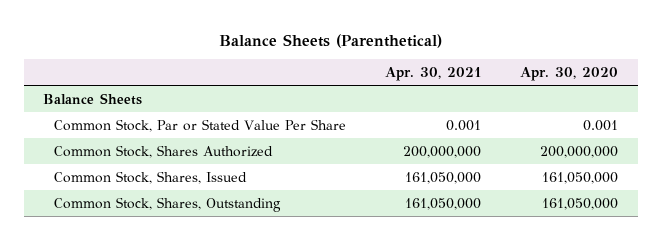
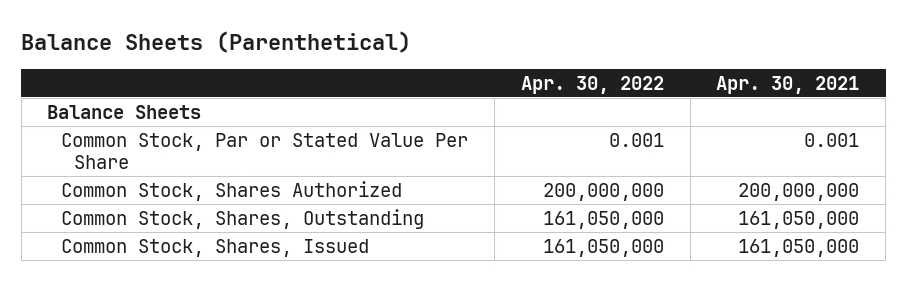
[520,67,619,82] Apr. 30, 2020 -> none
none -> [520,75,664,94] Apr. 30, 2022
[53,170,247,184] Common Stock, Shares, Issued -> [60,238,369,257] Common Stock, Shares, Issued

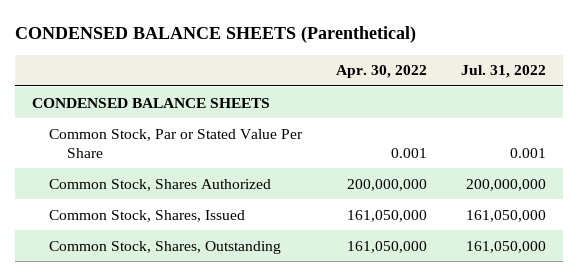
[21,30,412,53] Balance Sheets (Parenthetical) -> [14,25,416,43] CONDENSED BALANCE SHEETS (Parenthetical)
[716,75,860,94] Apr. 30, 2021 -> none
none -> [460,65,546,79] Jul. 31, 2022
[47,104,202,119] Balance Sheets -> [31,97,270,108] CONDENSED BALANCE SHEETS
[60,208,424,229] Common Stock, Shares, Outstanding -> [49,240,282,254] Common Stock, Shares, Outstanding

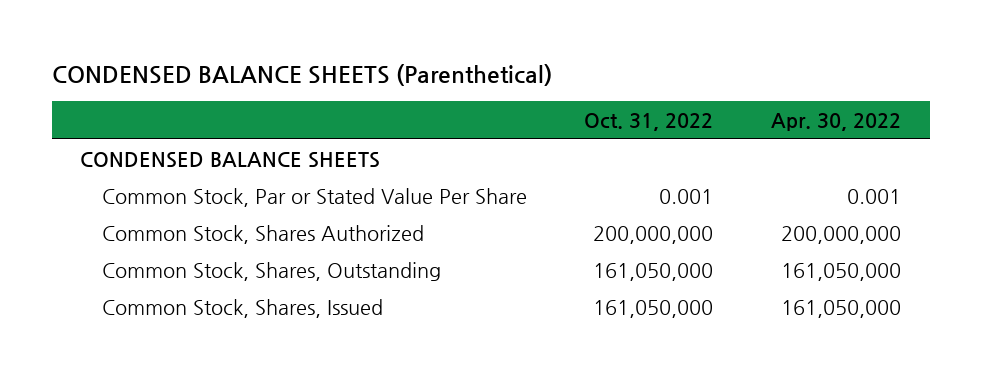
[460,65,546,79] Jul. 31, 2022 -> none
none -> [584,112,714,131] Oct. 31, 2022
[49,209,246,222] Common Stock, Shares, Issued -> [101,298,383,318] Common Stock, Shares, Issued

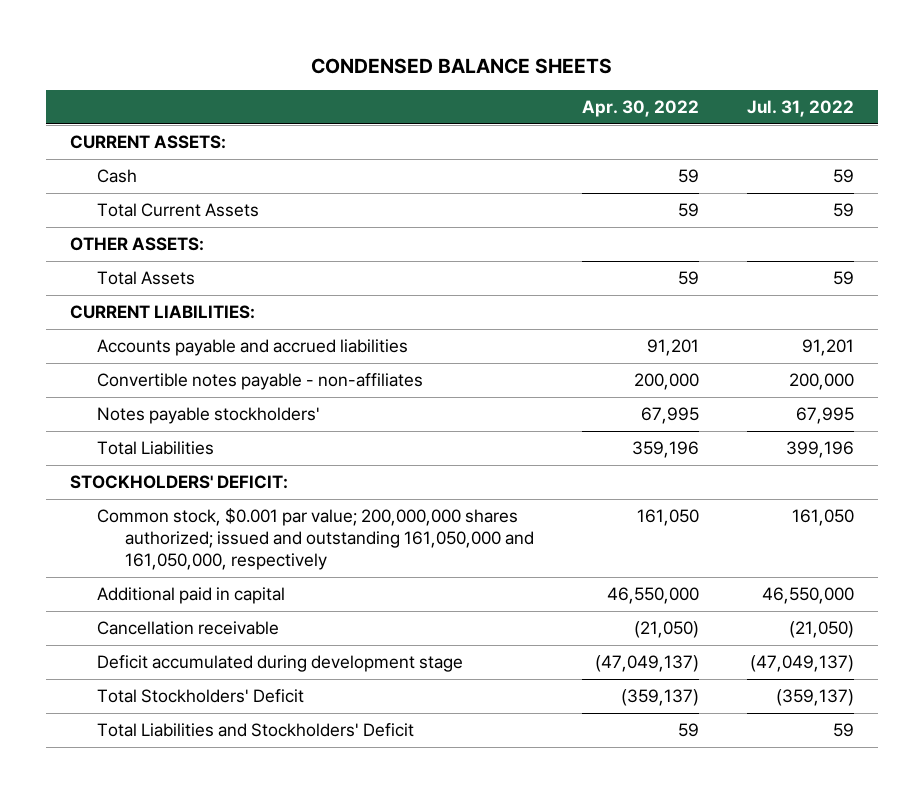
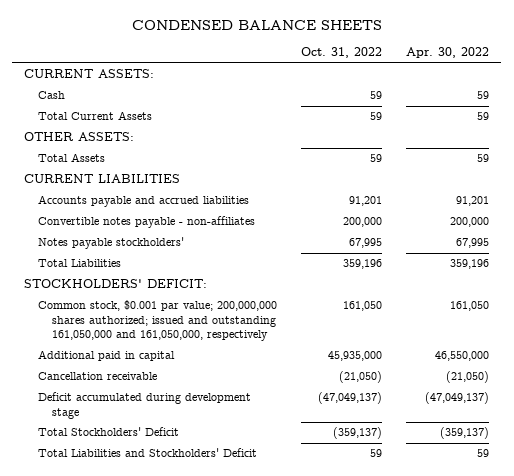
[746,100,854,118] Jul. 31, 2022 -> none
none -> [301,47,383,59] Oct. 31, 2022
[69,305,255,320] CURRENT LIABILITIES: -> [24,174,181,184] CURRENT LIABILITIES

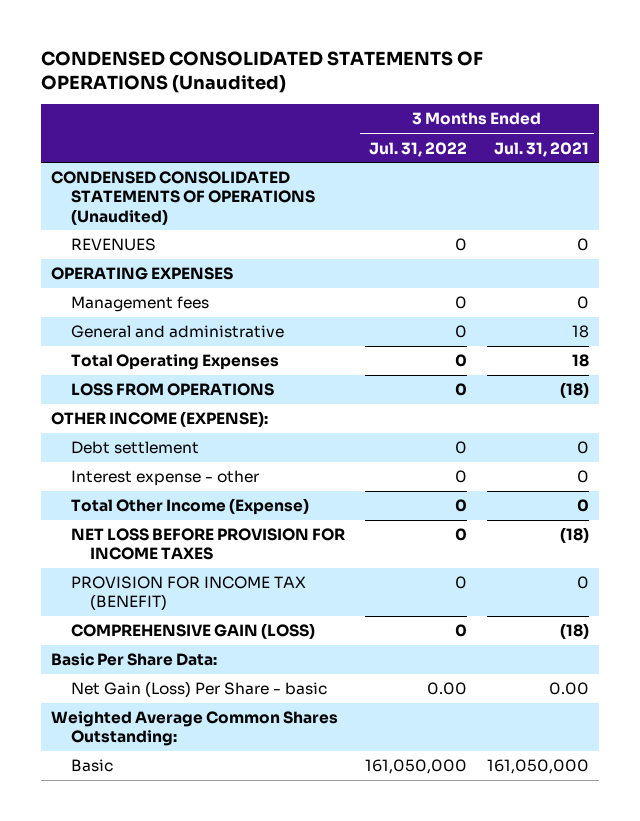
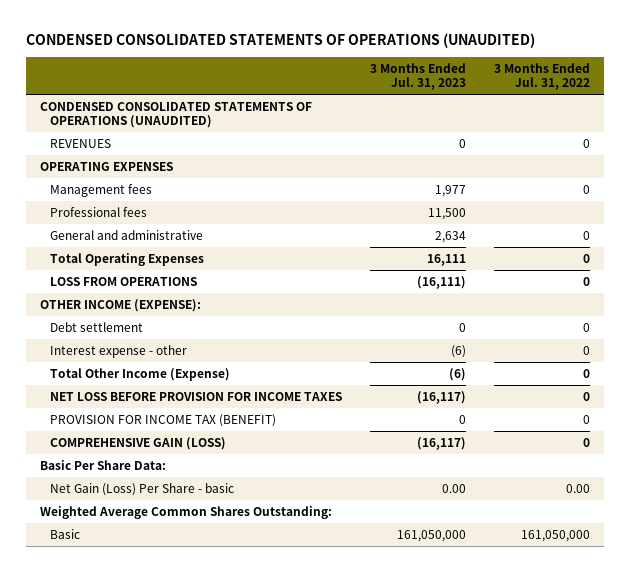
[40,50,483,93] CONDENSED CONSOLIDATED STATEMENTS OF OPERATIONS (Unaudited) -> [26,33,536,49] CONDENSED CONSOLIDATED STATEMENTS OF OPERATIONS (UNAUDITED)
[494,141,590,157] Jul. 31, 2021 -> none
none -> [369,63,466,91] 3 Months Ended Jul. 31, 2023
[50,171,315,225] CONDENSED CONSOLIDATED STATEMENTS OF OPERATIONS (Unaudited) -> [40,101,313,129] CONDENSED CONSOLIDATED STATEMENTS OF OPERATIONS (UNAUDITED)
none -> [50,206,148,217] Professional fees

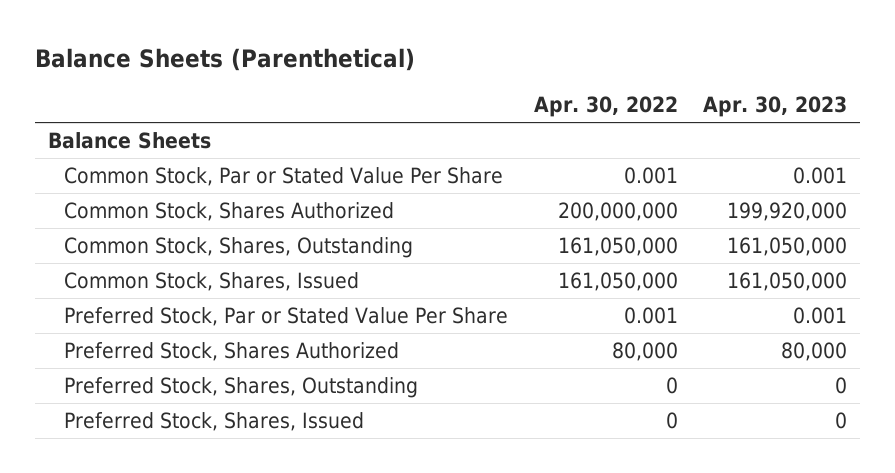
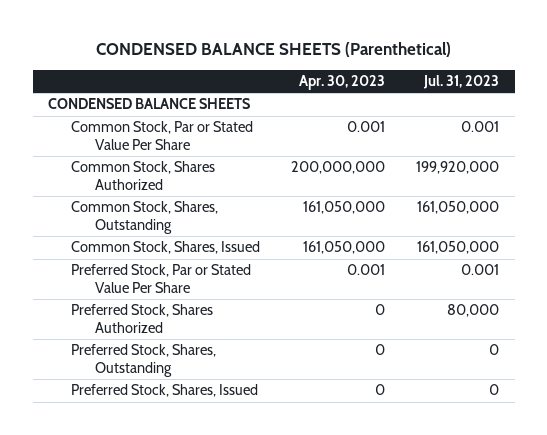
[35,48,416,72] Balance Sheets (Parenthetical) -> [95,42,451,58] CONDENSED BALANCE SHEETS (Parenthetical)
[533,96,678,118] Apr. 30, 2022 -> none
none -> [423,75,500,90] Jul. 31, 2023
[48,131,212,149] Balance Sheets -> [48,98,251,110] CONDENSED BALANCE SHEETS
[727,201,848,221] 199,920,000 -> [291,161,386,175] 200,000,000
[781,341,848,361] 80,000 -> [375,304,386,316] 0

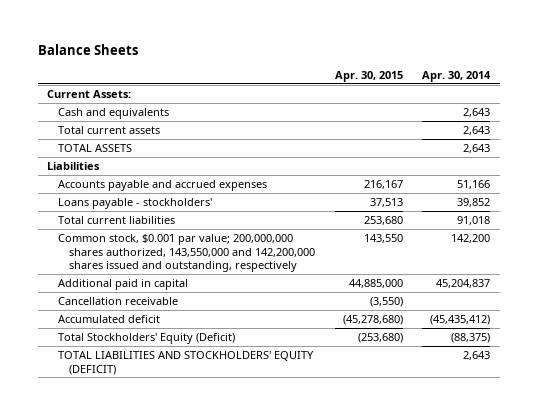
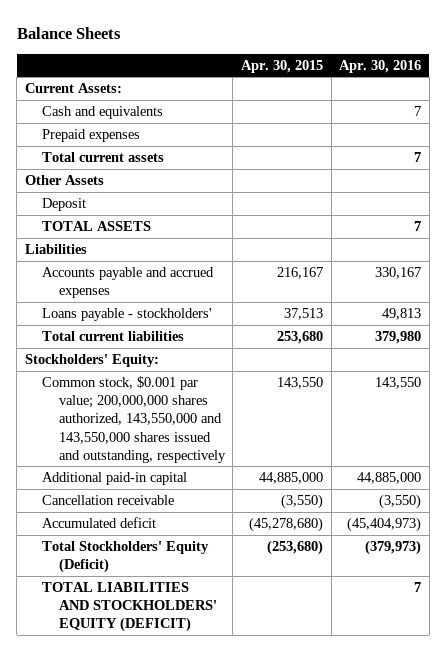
[421,70,491,82] Apr. 30, 2014 -> none
none -> [339,59,422,73] Apr. 30, 2016
none -> [41,128,140,142] Prepaid expenses
none -> [25,174,105,185] Other Assets
none -> [41,197,86,211] Deposit
none -> [25,353,160,367] Stockholders' Equity:
[58,233,316,273] Common stock, $0.001 par value; 200,000,000 shares authorized, 143,550,000 and 142,200,000 shares issued and outstanding, respectively -> [41,375,226,463] Common stock, $0.001 par value; 200,000,000 shares authorized, 143,550,000 and 143,550,000 shares issued and outstanding, respectively
[58,278,189,290] Additional paid in capital -> [41,471,187,485] Additional paid-in capital

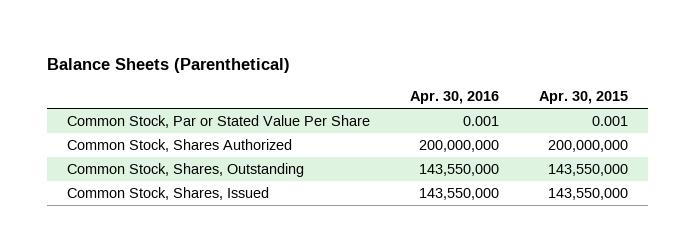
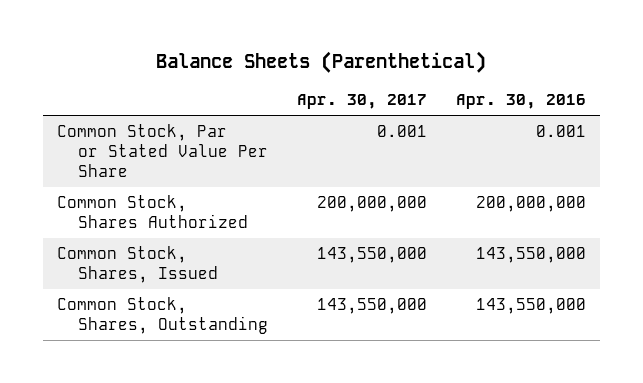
[539,91,629,105] Apr. 30, 2015 -> none
none -> [296,94,427,110] Apr. 30, 2017
[67,163,305,178] Common Stock, Shares, Outstanding -> [57,297,268,335] Common Stock, Shares, Outstanding

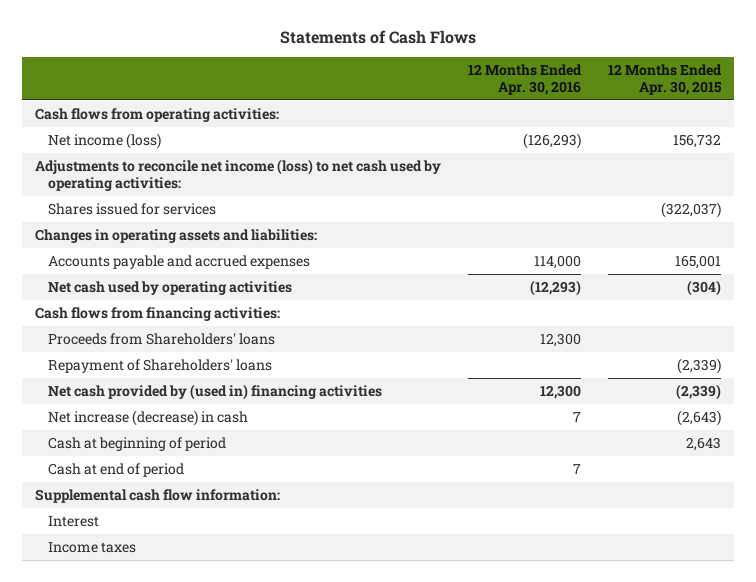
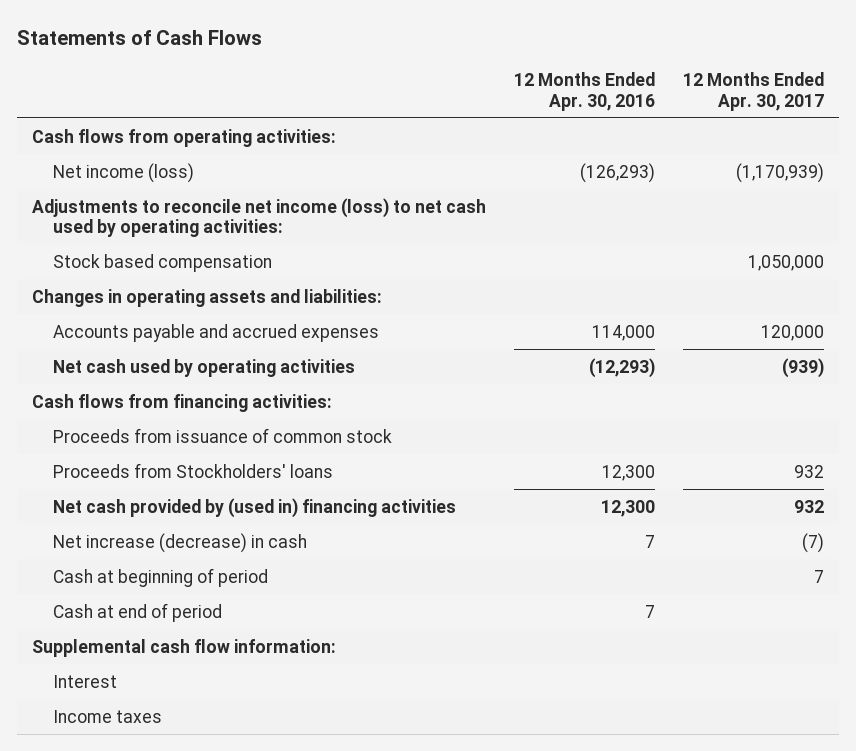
[607,64,722,96] 12 Months Ended Apr. 30, 2015 -> none
none -> [683,72,825,111] 12 Months Ended Apr. 30, 2017
[47,202,216,215] Shares issued for services -> [53,253,273,272] Stock based compensation
[47,358,272,373] Repayment of Shareholders' loans -> none
none -> [53,427,393,443] Proceeds from issuance of common stock
[47,332,275,345] Proceeds from Shareholders' loans -> [53,462,334,478] Proceeds from Stockholders' loans

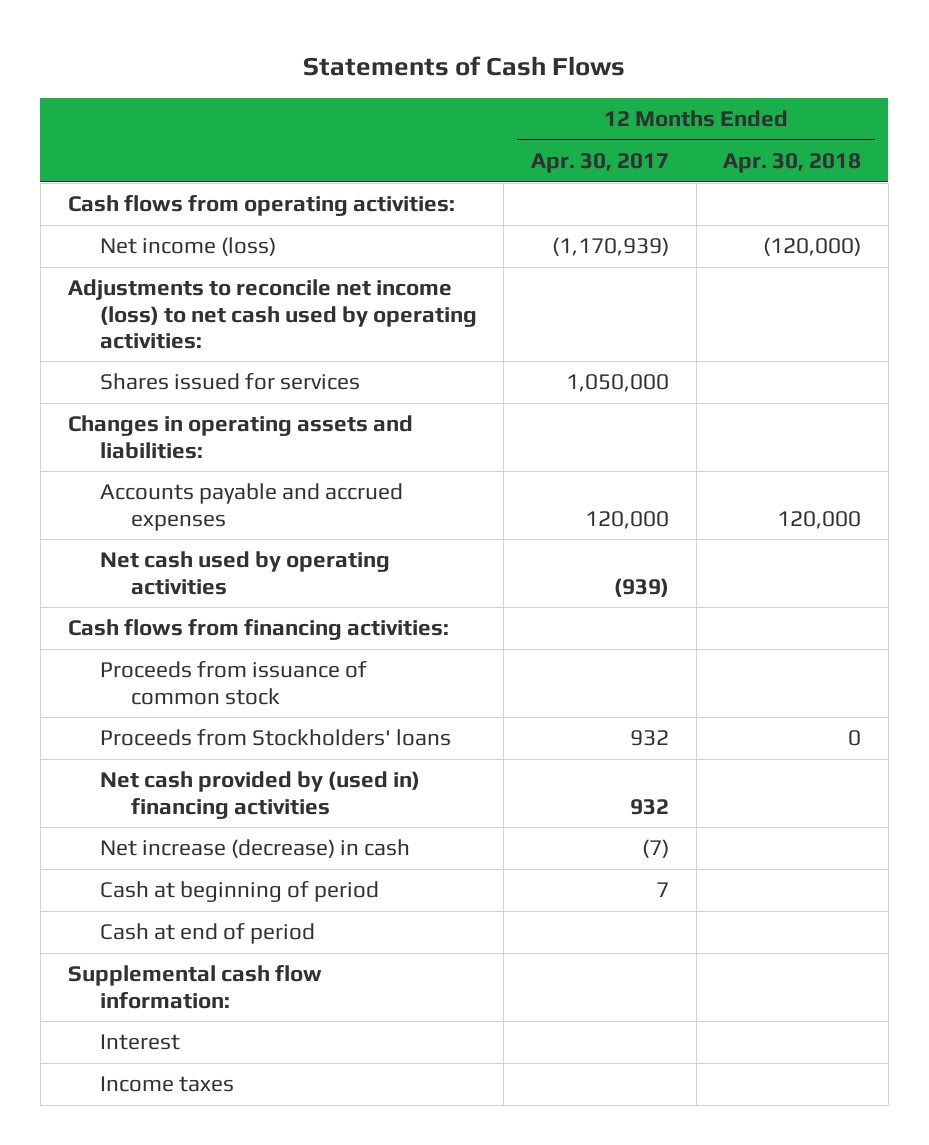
[513,72,655,111] 12 Months Ended Apr. 30, 2016 -> none
none -> [723,153,862,174] Apr. 30, 2018
[53,253,273,272] Stock based compensation -> none
none -> [99,373,360,391] Shares issued for services

